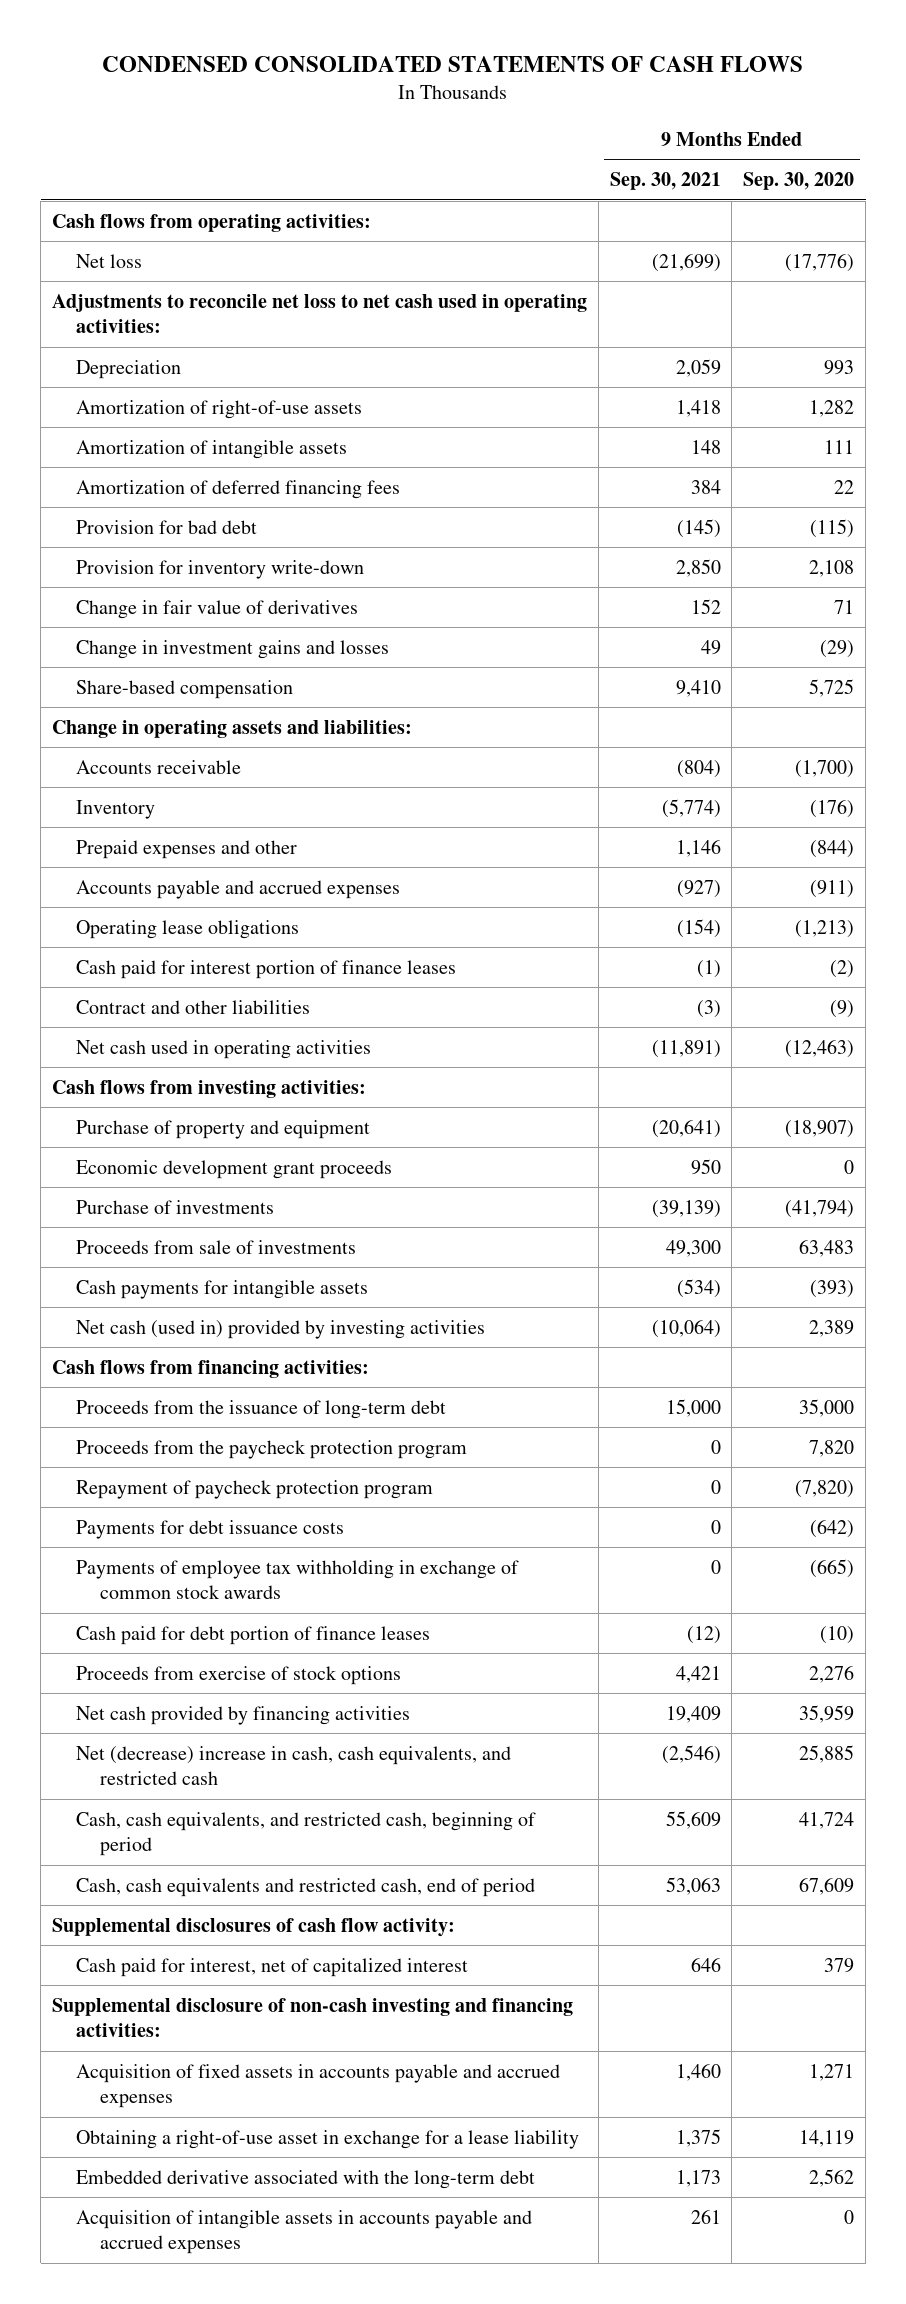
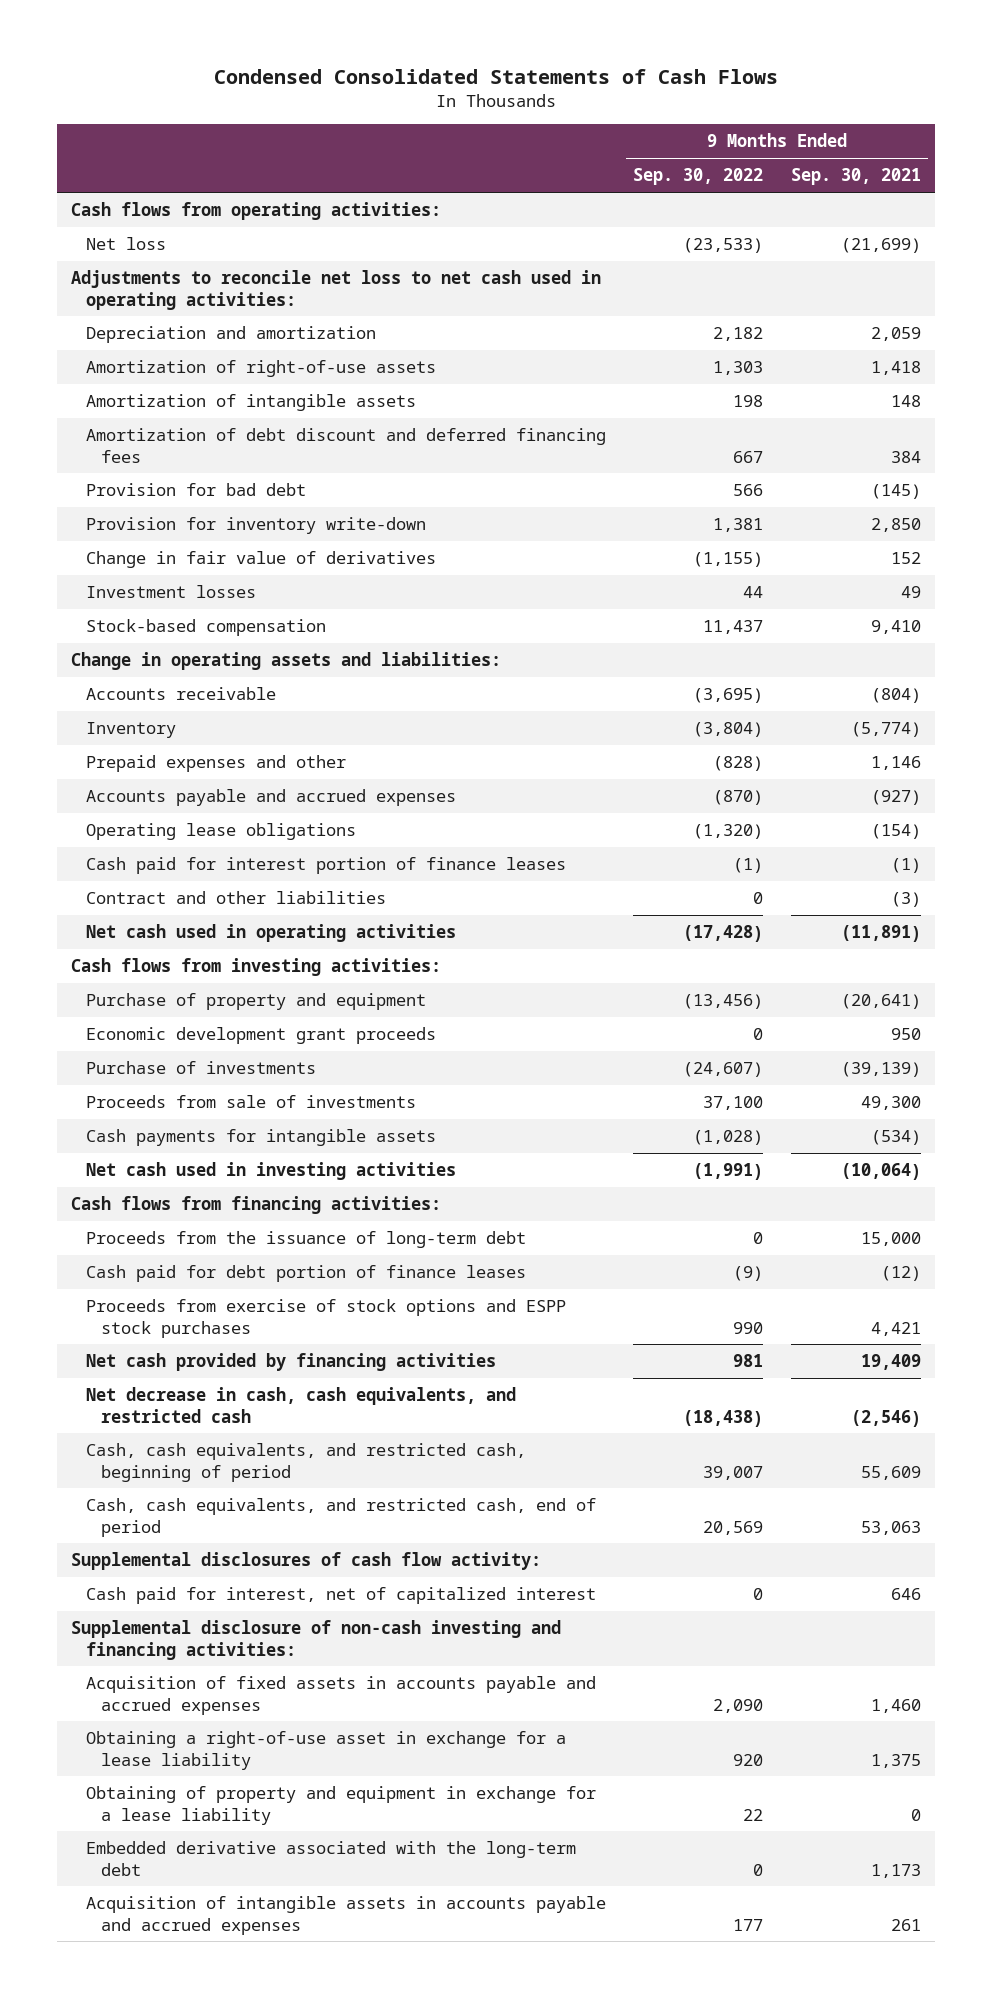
[102,55,804,72] CONDENSED CONSOLIDATED STATEMENTS OF CASH FLOWS -> [213,68,778,84] Condensed Consolidated Statements of Cash Flows
[743,172,855,191] Sep. 30, 2020 -> none
none -> [633,168,764,186] Sep. 30, 2022
[75,359,181,379] Depreciation -> [85,326,376,344] Depreciation and amortization
[75,479,400,499] Amortization of deferred financing fees -> [85,428,606,463] Amortization of debt discount and deferred financing fees
[75,639,389,659] Change in investment gains and losses -> [85,585,256,599] Investment losses
[75,679,293,699] Share-based compensation -> [85,619,326,637] Stock-based compensation
[75,1319,485,1339] Net cash (used in) provided by investing activities -> [85,1162,456,1181] Net cash used in investing activities
[75,1439,467,1459] Proceeds from the paycheck protection program -> none
[75,1479,433,1499] Repayment of paycheck protection program -> none
[75,1519,344,1539] Payments for debt issuance costs -> none
[75,1559,519,1600] Payments of employee tax withholding in exchange of common stock awards -> none
[75,1665,401,1685] Proceeds from exercise of stock options -> [85,1299,566,1338] Proceeds from exercise of stock options and ESPP stock purchases
[75,1745,511,1786] Net (decrease) increase in cash, cash equivalents, and restricted cash -> [85,1387,516,1423] Net decrease in cash, cash equivalents, and restricted cash
[75,1877,535,1897] Cash, cash equivalents and restricted cash, end of period -> [85,1498,596,1537] Cash, cash equivalents, and restricted cash, end of period
none -> [85,1786,596,1825] Obtaining of property and equipment in exchange for a lease liability

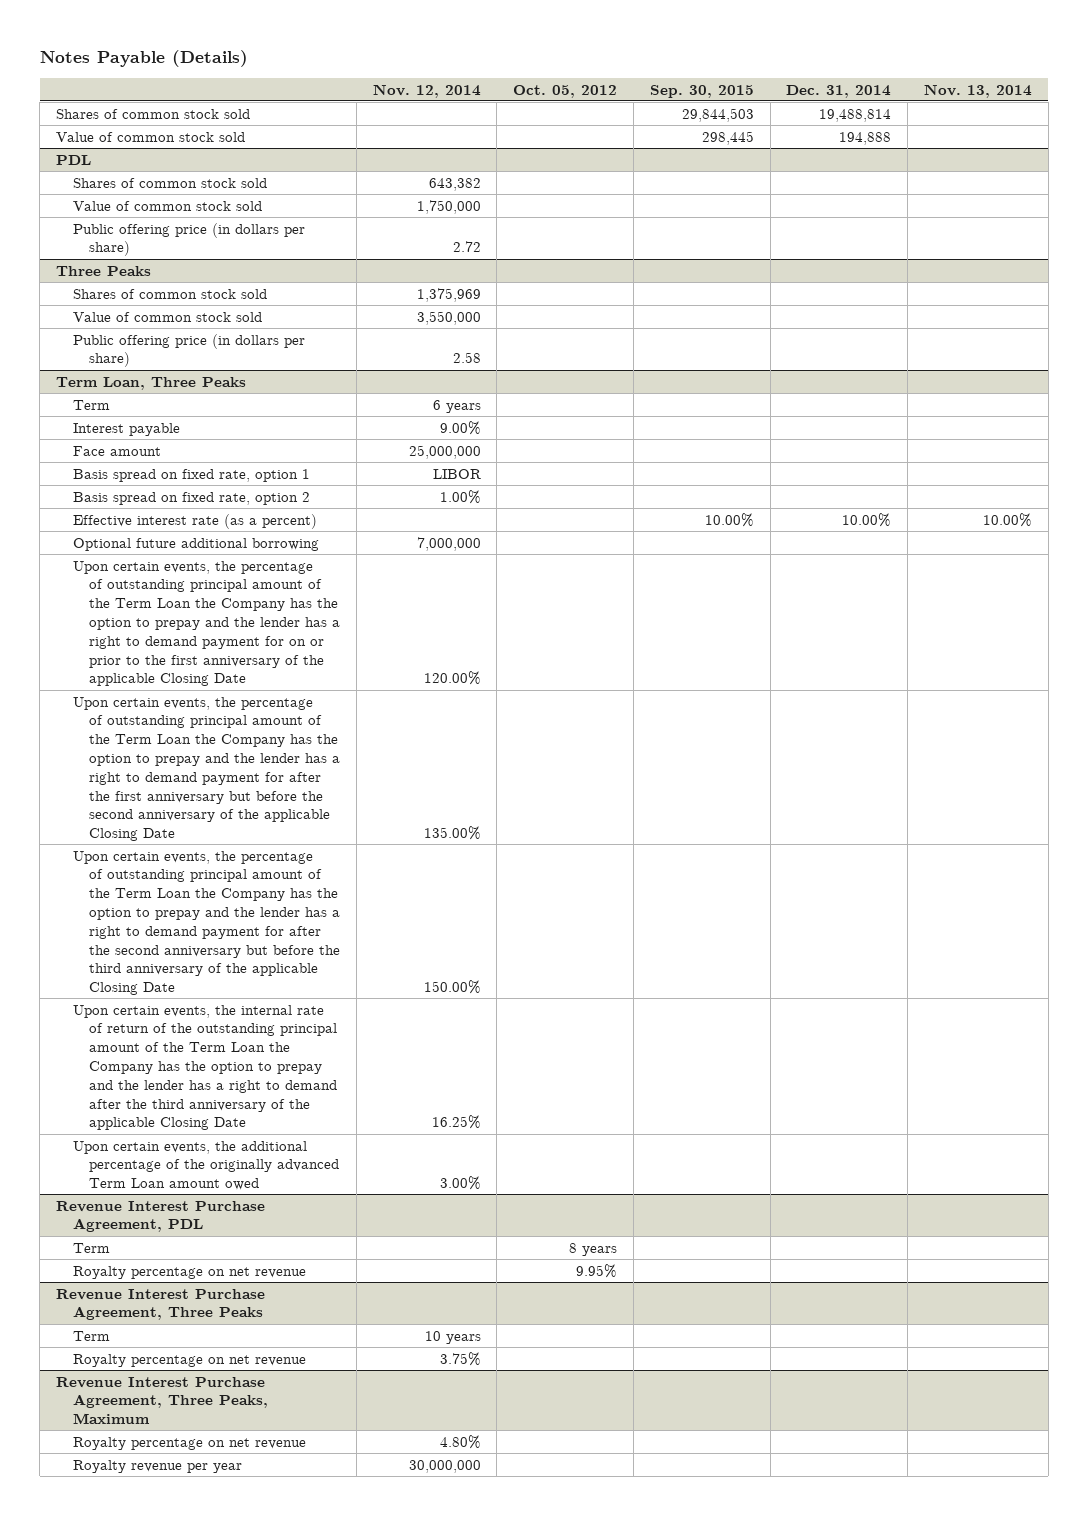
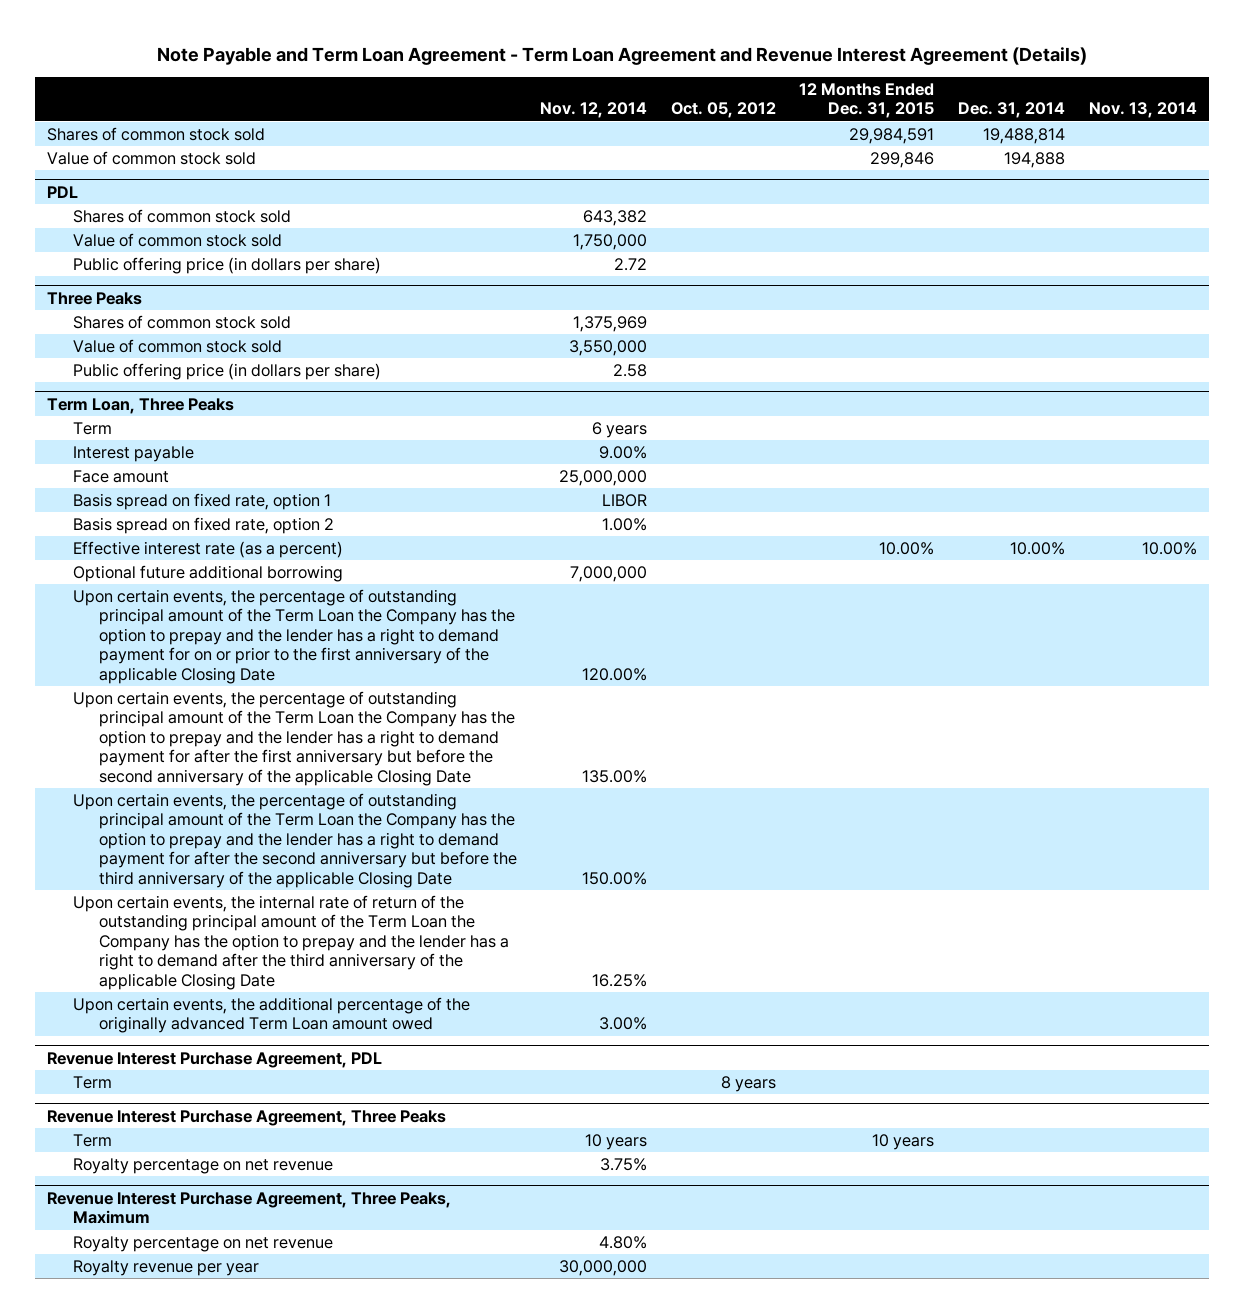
[39,50,248,68] Notes Payable (Details) -> [156,46,1087,65] Note Payable and Term Loan Agreement - Term Loan Agreement and Revenue Interest Agreement (Details)
[649,84,754,98] Sep. 30, 2015 -> none
none -> [799,82,935,119] 12 Months Ended Dec. 31, 2015
[72,1265,306,1279] Royalty percentage on net revenue -> none

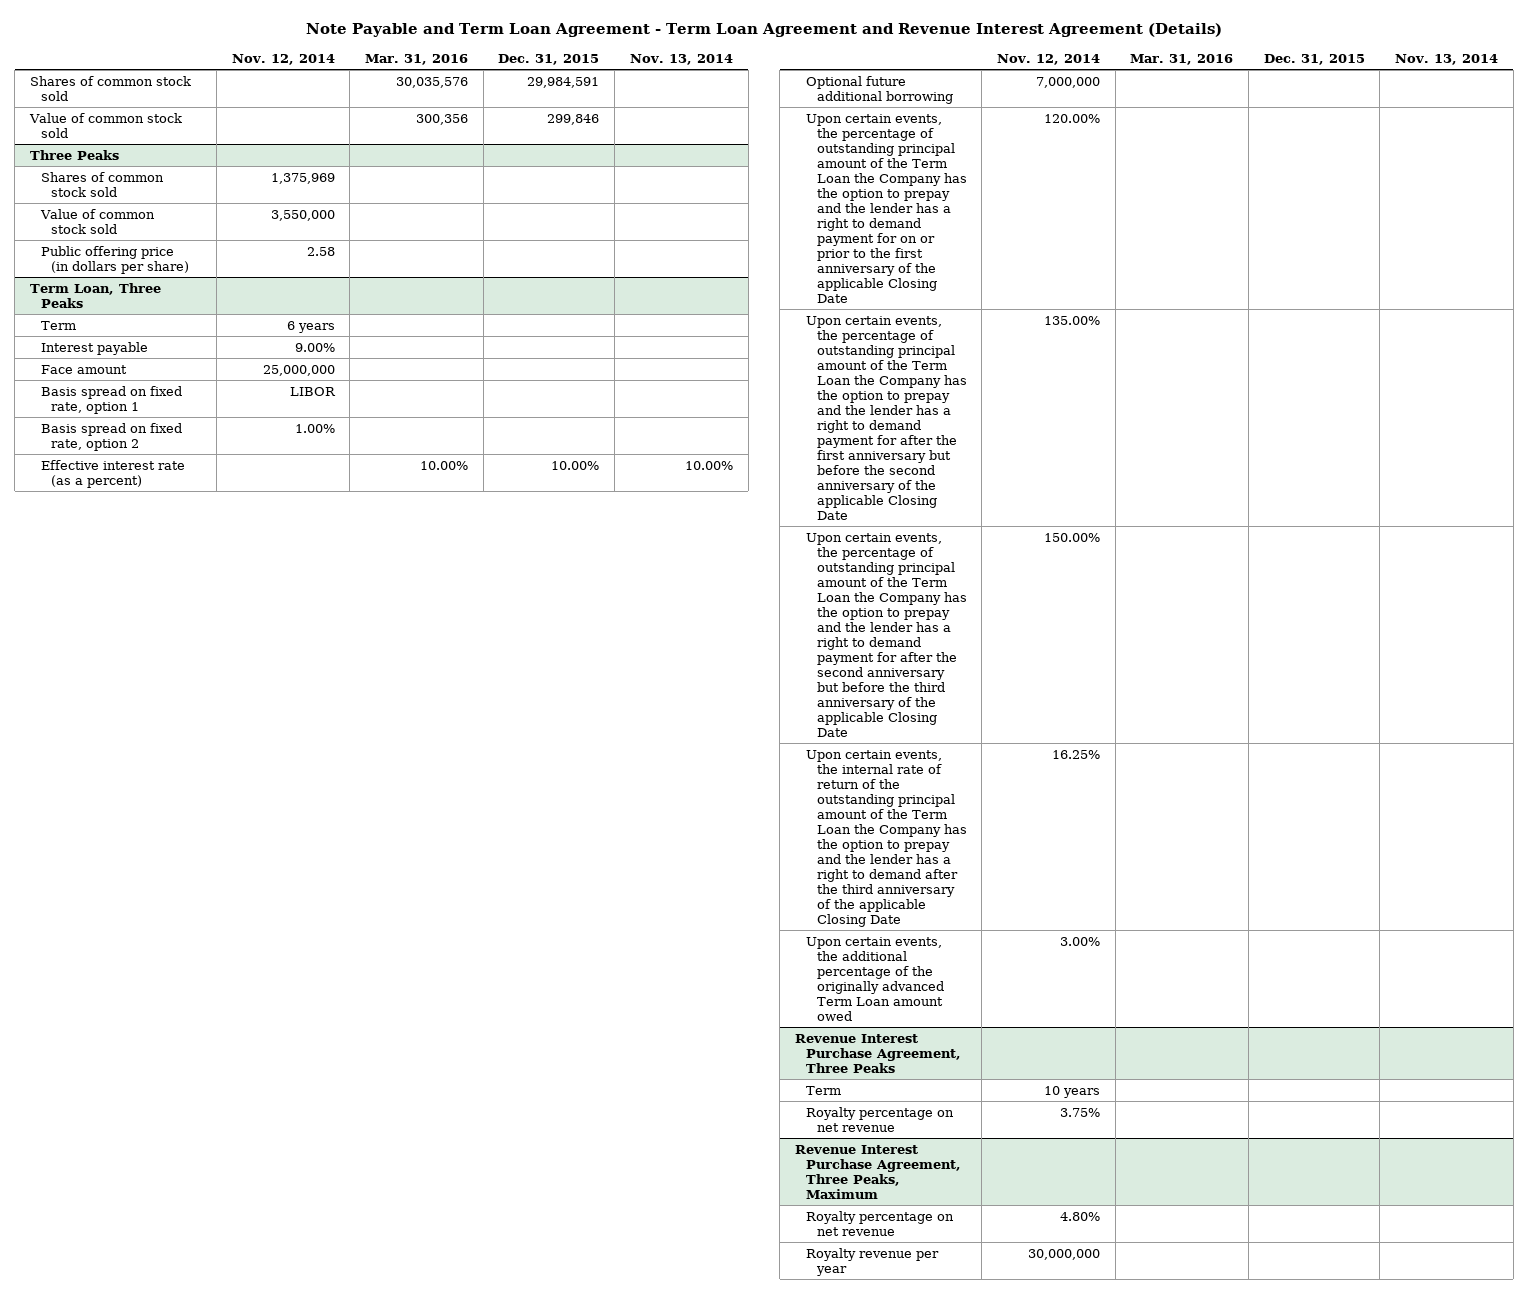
[670,102,776,119] Oct. 05, 2012 -> none
[799,82,935,119] 12 Months Ended Dec. 31, 2015 -> none
[958,102,1066,119] Dec. 31, 2014 -> none
none -> [365,53,469,65] Mar. 31, 2016
none -> [498,53,600,65] Dec. 31, 2015
[47,185,79,198] PDL -> none
[72,209,291,224] Shares of common stock sold -> none
[72,233,282,248] Value of common stock sold -> none
[72,257,381,275] Public offering price (in dollars per share) -> none
[47,1051,383,1068] Revenue Interest Purchase Agreement, PDL -> none
[72,1076,112,1090] Term -> none

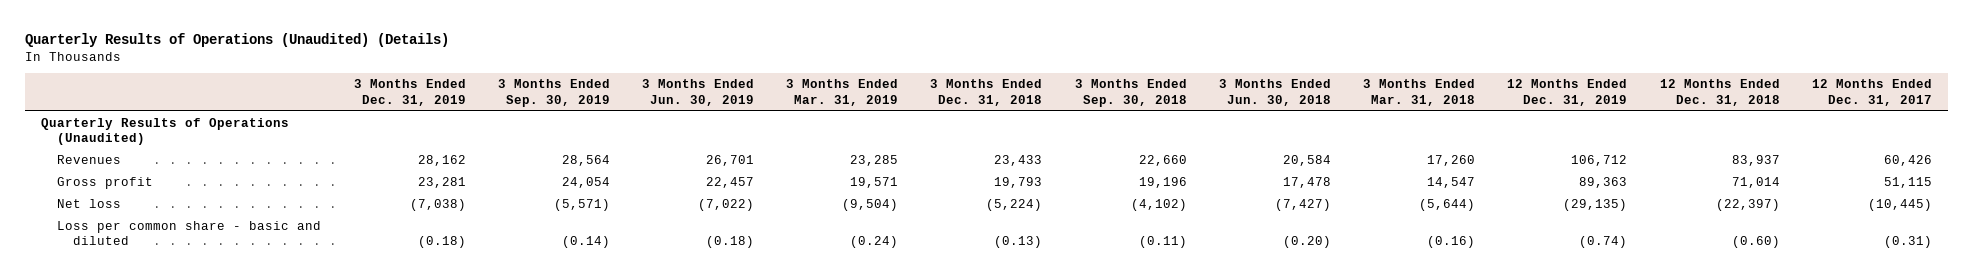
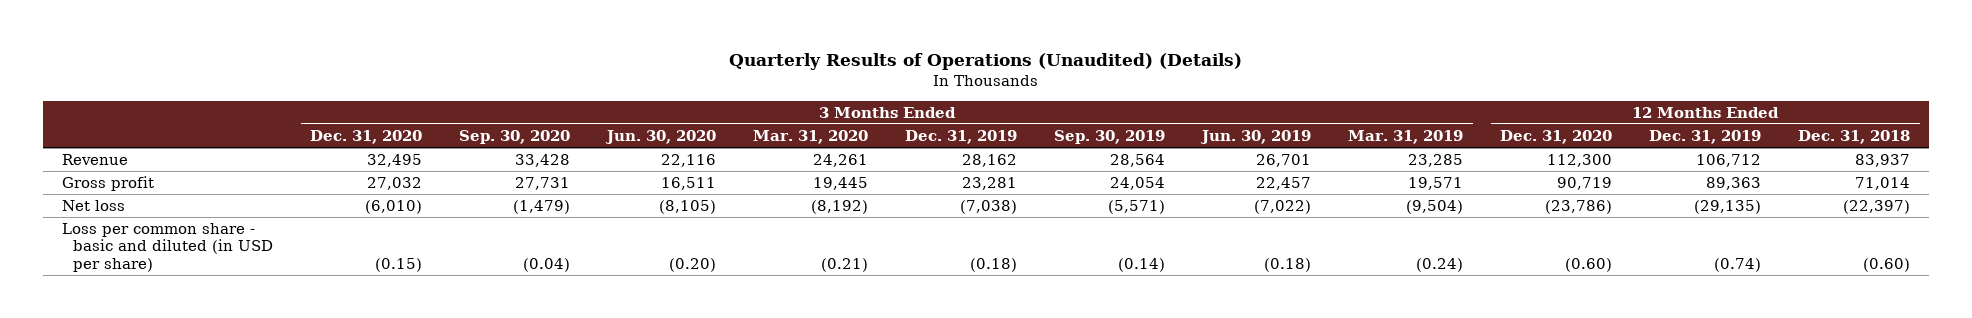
[930,79,1043,106] 3 Months Ended Dec. 31, 2018 -> none
[1074,79,1187,107] 3 Months Ended Sep. 30, 2018 -> none
[1218,79,1331,106] 3 Months Ended Jun. 30, 2018 -> none
[1363,79,1476,106] 3 Months Ended Mar. 31, 2018 -> none
[1811,79,1932,106] 12 Months Ended Dec. 31, 2017 -> none
none -> [310,130,423,145] Dec. 31, 2020
none -> [459,130,571,145] Sep. 30, 2020
none -> [605,130,717,145] Jun. 30, 2020
none -> [753,130,869,145] Mar. 31, 2020
none -> [1500,130,1613,145] Dec. 31, 2020
[41,118,290,146] Quarterly Results of Operations (Unaudited) -> none
[57,155,122,165] Revenues -> [61,154,128,166] Revenue
[57,221,322,246] Loss per common share - basic and diluted -> [61,223,274,272] Loss per common share - basic and diluted (in USD per share)

